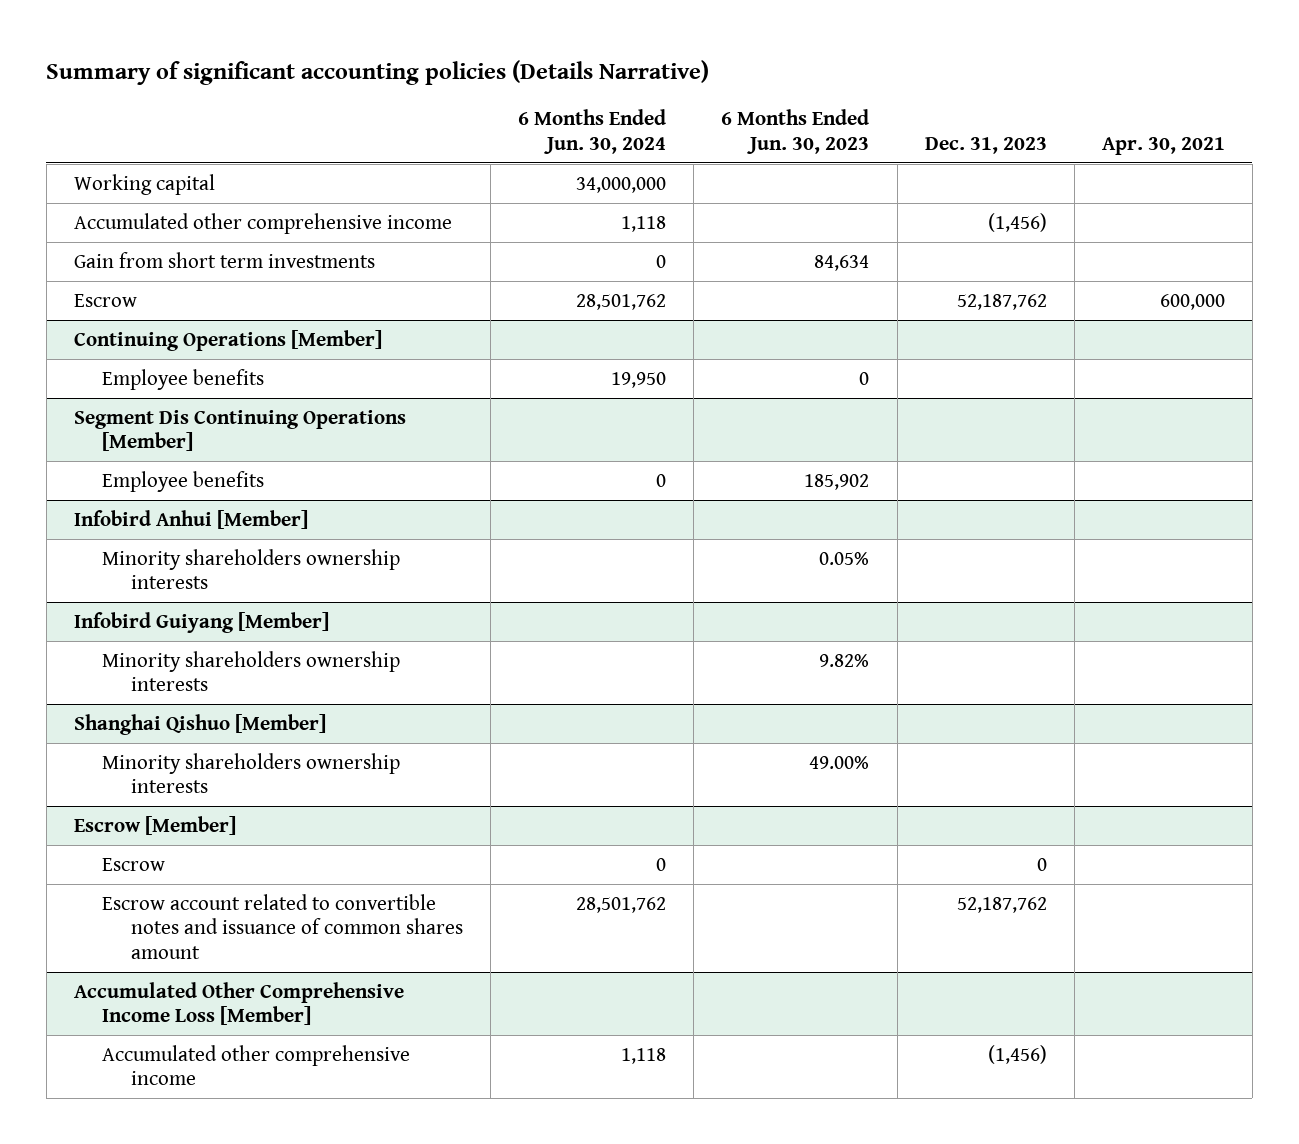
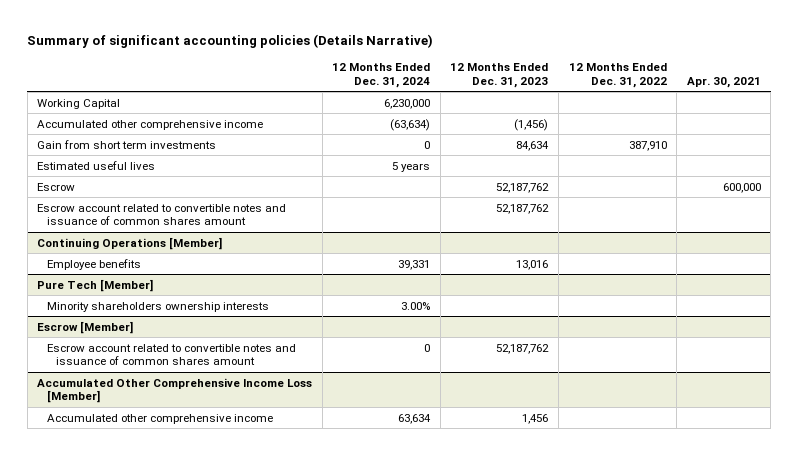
[518,109,667,154] 6 Months Ended Jun. 30, 2024 -> none
[721,109,870,154] 6 Months Ended Jun. 30, 2023 -> none
[924,136,1047,154] Dec. 31, 2023 -> none
none -> [332,63,431,88] 12 Months Ended Dec. 31, 2024
none -> [450,63,549,88] 12 Months Ended Dec. 31, 2023
none -> [568,63,667,88] 12 Months Ended Dec. 31, 2022
[73,173,215,195] Working capital -> [37,98,121,109] Working Capital
none -> [37,160,156,170] Estimated useful lives
none -> [37,203,287,226] Escrow account related to convertible notes and issuance of common shares amount
[73,409,406,452] Segment Dis Continuing Operations [Member] -> none
[102,470,265,492] Employee benefits -> none
[73,509,308,529] Infobird Anhui [Member] -> none
[102,548,401,590] Minority shareholders ownership interests -> none
[73,611,329,633] Infobird Guiyang [Member] -> none
[102,650,401,692] Minority shareholders ownership interests -> none
[73,713,326,735] Shanghai Qishuo [Member] -> none
[102,752,401,794] Minority shareholders ownership interests -> none
none -> [37,278,154,292] Pure Tech [Member]
none -> [46,301,269,312] Minority shareholders ownership interests
[102,857,166,871] Escrow -> none

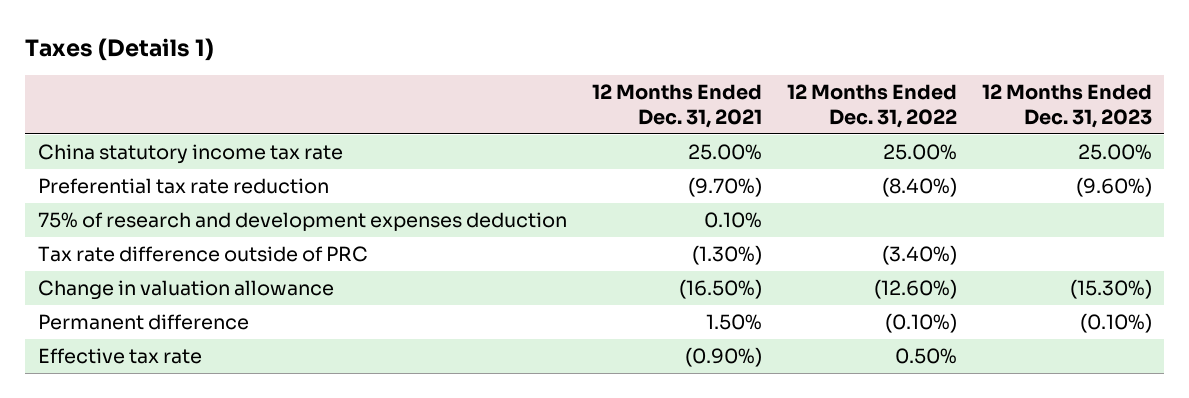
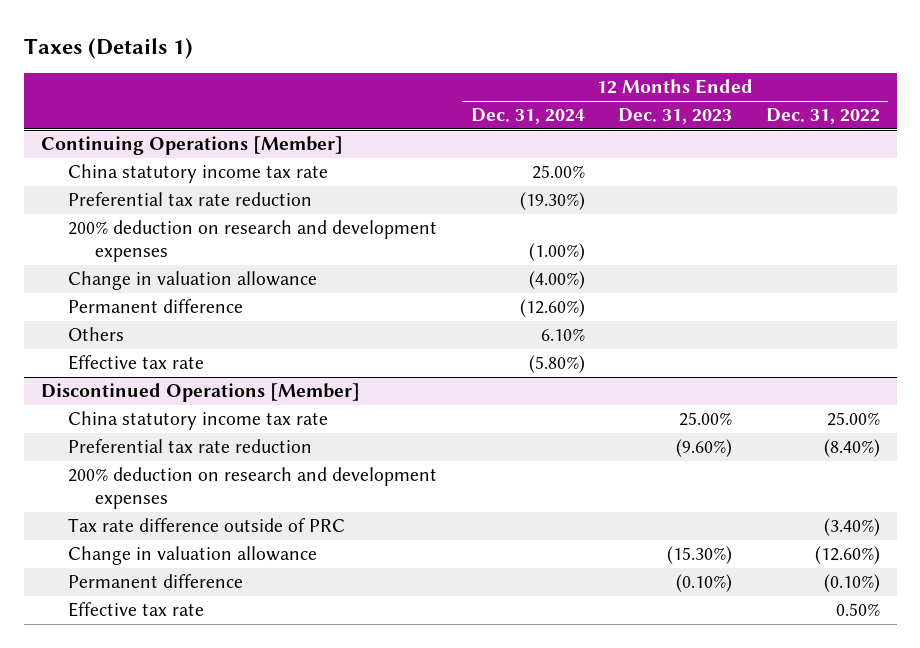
[591,84,762,129] 12 Months Ended Dec. 31, 2021 -> none
none -> [470,108,585,125] Dec. 31, 2024
none -> [40,136,343,156] Continuing Operations [Member]
none -> [67,164,328,184] China statutory income tax rate
none -> [67,192,312,207] Preferential tax rate reduction
none -> [67,220,437,262] 200% deduction on research and development expenses
none -> [67,271,317,291] Change in valuation allowance
none -> [67,299,243,314] Permanent difference
none -> [67,327,124,342] Others
none -> [67,355,204,371] Effective tax rate
none -> [40,383,360,403] Discontinued Operations [Member]
[37,212,567,232] 75% of research and development expenses deduction -> [67,467,437,509] 200% deduction on research and development expenses

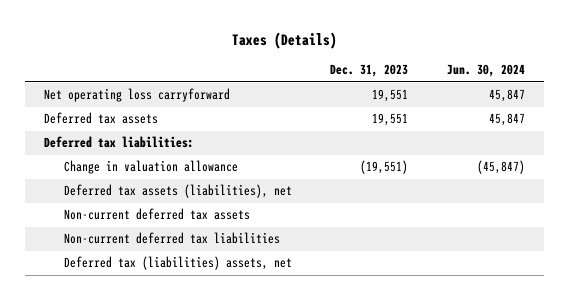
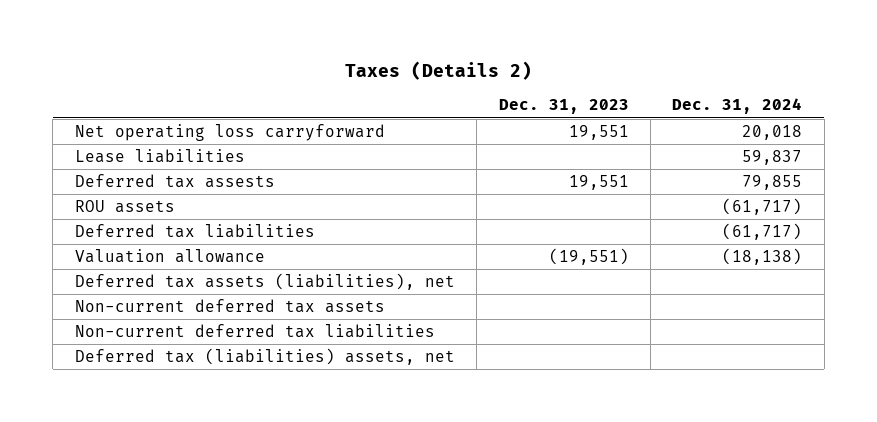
[231,32,337,50] Taxes (Details) -> [344,60,532,80] Taxes (Details 2)
[446,64,525,78] Jun. 30, 2024 -> none
none -> [672,98,803,115] Dec. 31, 2024
none -> [74,149,245,164] Lease liabilities
[44,112,159,125] Deferred tax assets -> [74,174,275,189] Deferred tax assests
none -> [74,200,175,214] ROU assets
[44,136,195,149] Deferred tax liabilities: -> [74,224,315,239] Deferred tax liabilities
[63,160,238,175] Change in valuation allowance -> [74,249,265,264] Valuation allowance

